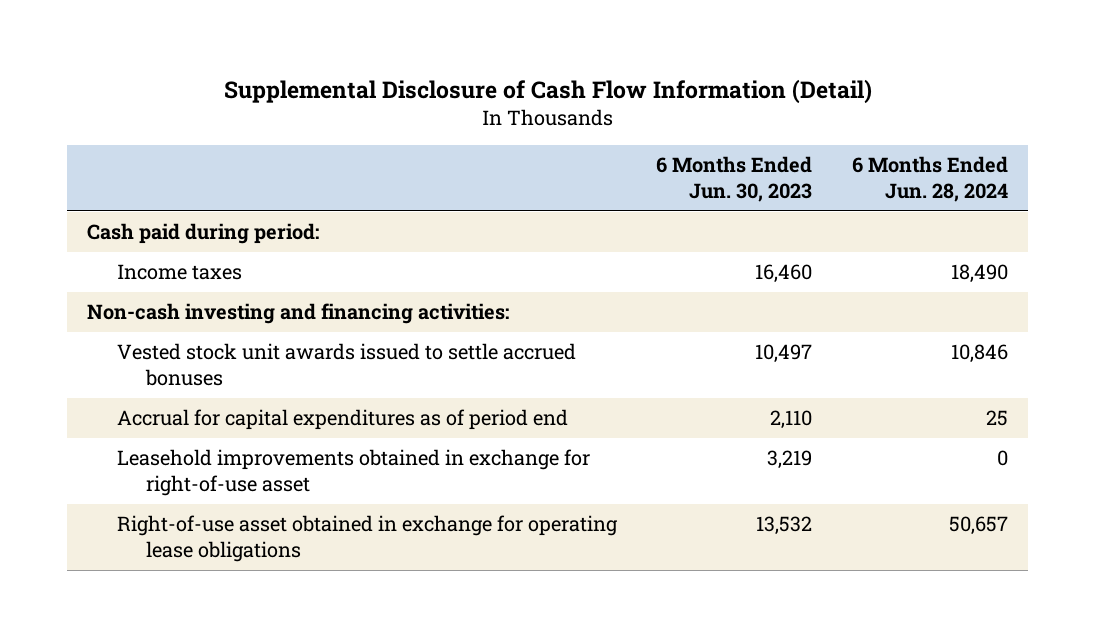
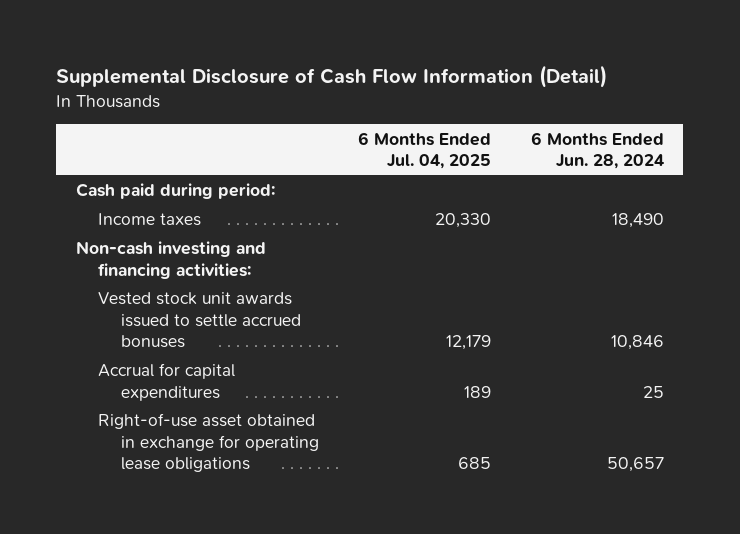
[656,156,813,202] 6 Months Ended Jun. 30, 2023 -> none
none -> [358,131,492,170] 6 Months Ended Jul. 04, 2025
[116,449,590,496] Leasehold improvements obtained in exchange for right-of-use asset -> none
[116,409,568,431] Accrual for capital expenditures as of period end -> [98,363,236,401] Accrual for capital expenditures

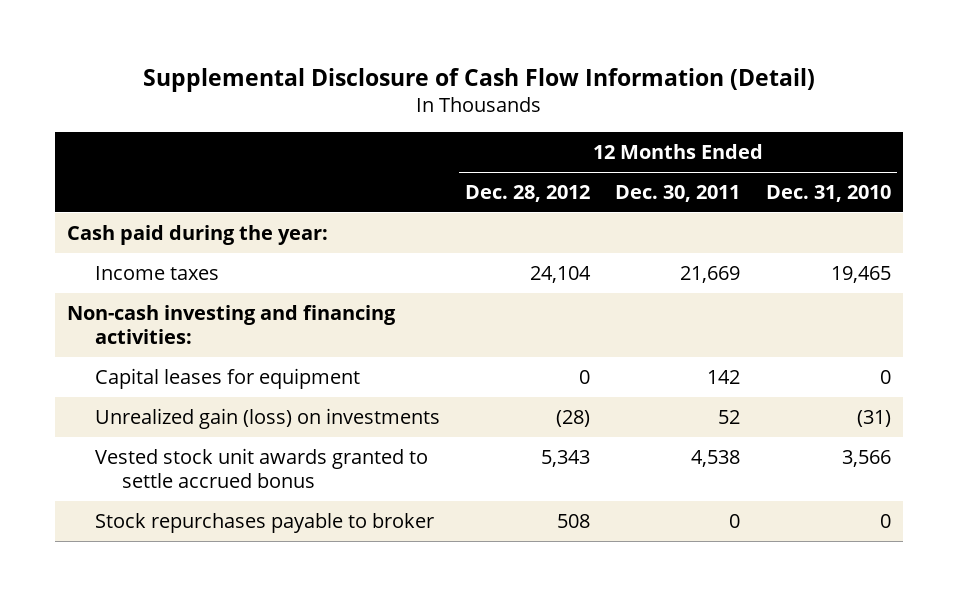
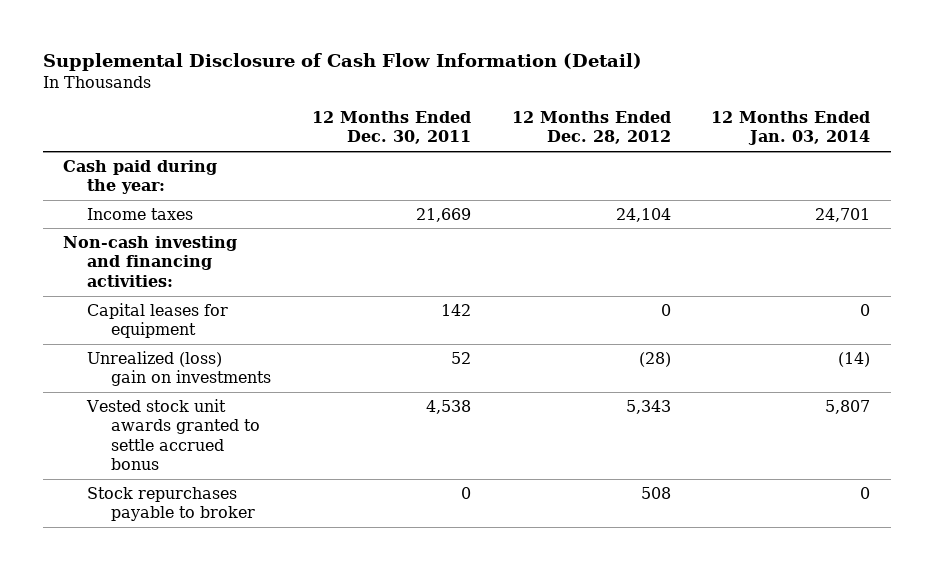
[765,185,891,203] Dec. 31, 2010 -> none
none -> [711,110,871,146] 12 Months Ended Jan. 03, 2014
[94,407,440,429] Unrealized gain (loss) on investments -> [87,350,272,387] Unrealized (loss) gain on investments

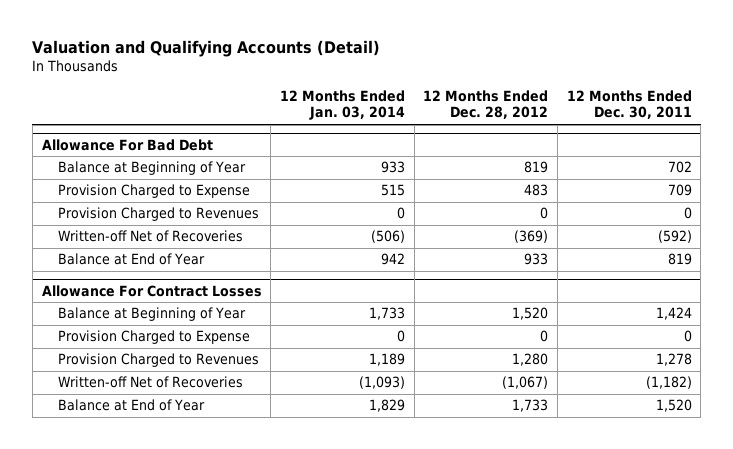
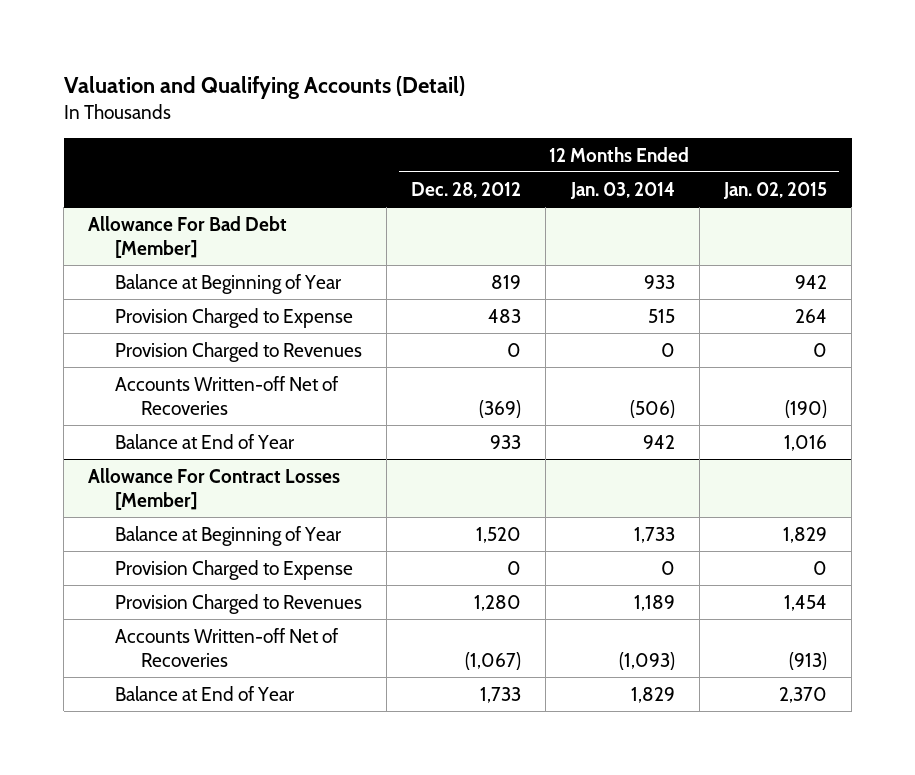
[566,90,692,120] 12 Months Ended Dec. 30, 2011 -> none
none -> [722,181,827,199] Jan. 02, 2015
[41,138,213,151] Allowance For Bad Debt -> [88,215,288,258] Allowance For Bad Debt [Member]
[57,230,243,243] Written-off Net of Recoveries -> [114,375,339,415] Accounts Written-off Net of Recoveries
[41,284,262,297] Allowance For Contract Losses -> [88,467,341,510] Allowance For Contract Losses [Member]
[57,376,243,389] Written-off Net of Recoveries -> [114,627,339,667] Accounts Written-off Net of Recoveries

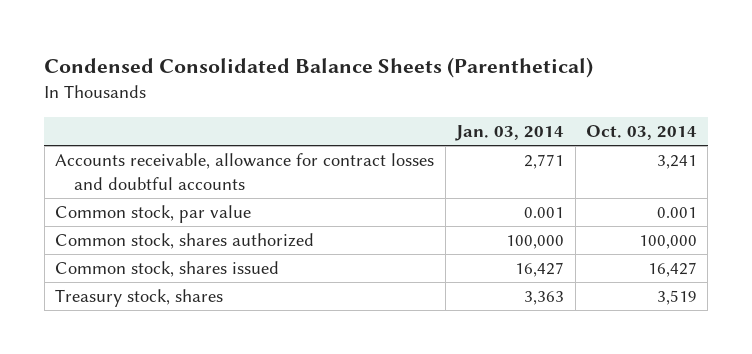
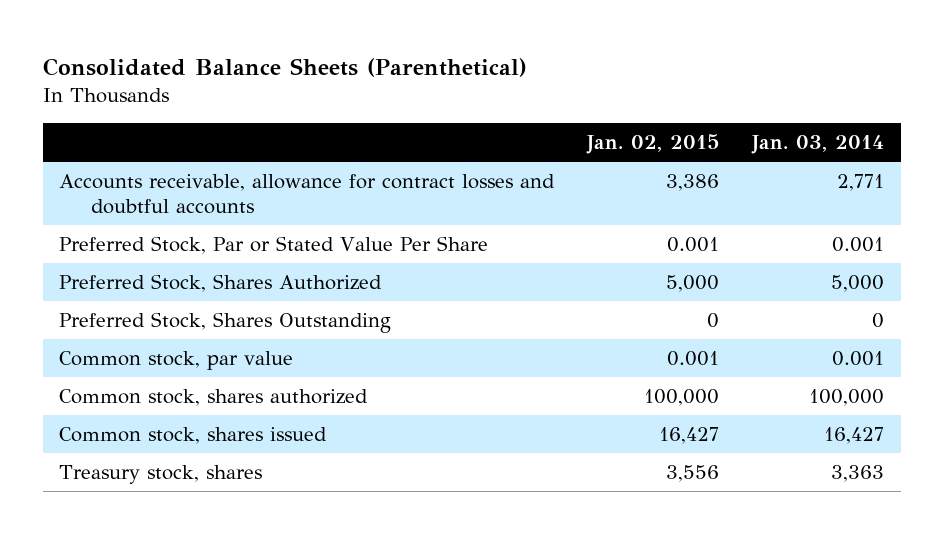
[44,57,594,79] Condensed Consolidated Balance Sheets (Parenthetical) -> [43,57,528,77] Consolidated Balance Sheets (Parenthetical)
[585,125,697,141] Oct. 03, 2014 -> none
none -> [586,133,720,154] Jan. 02, 2015
none -> [59,236,489,255] Preferred Stock, Par or Stated Value Per Share
none -> [59,274,383,293] Preferred Stock, Shares Authorized
none -> [59,312,392,334] Preferred Stock, Shares Outstanding

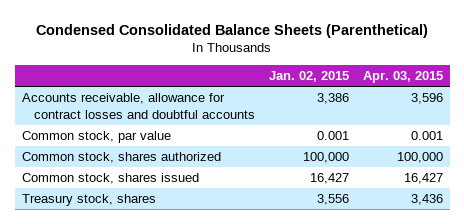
[43,57,528,77] Consolidated Balance Sheets (Parenthetical) -> [36,23,429,38] Condensed Consolidated Balance Sheets (Parenthetical)
[751,134,885,154] Jan. 03, 2014 -> none
none -> [362,70,443,83] Apr. 03, 2015
[59,236,489,255] Preferred Stock, Par or Stated Value Per Share -> none
[59,274,383,293] Preferred Stock, Shares Authorized -> none
[59,312,392,334] Preferred Stock, Shares Outstanding -> none

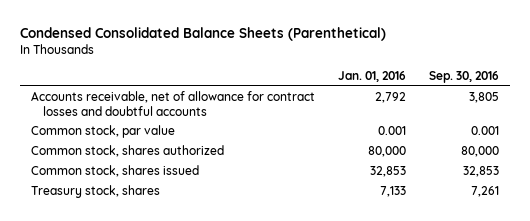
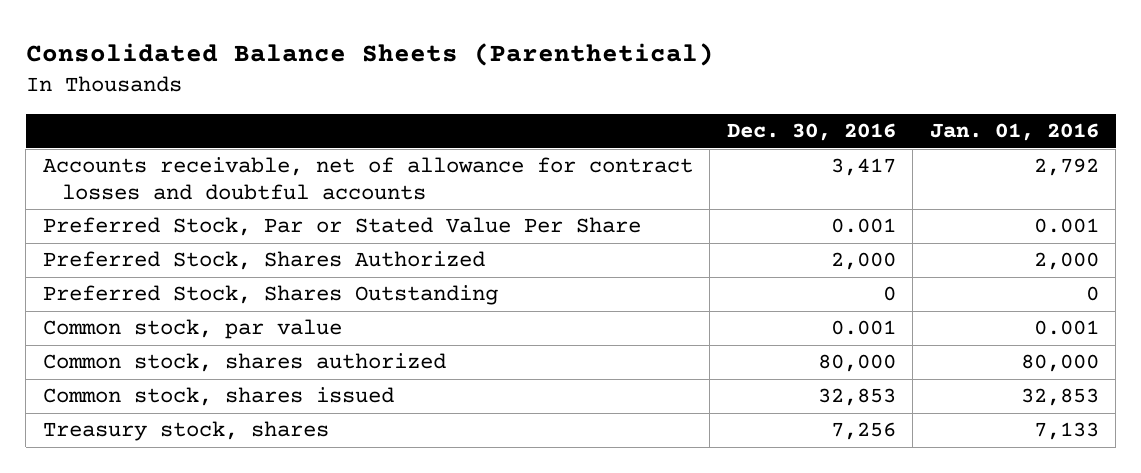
[19,27,386,42] Condensed Consolidated Balance Sheets (Parenthetical) -> [25,42,714,66] Consolidated Balance Sheets (Parenthetical)
[429,70,500,83] Sep. 30, 2016 -> none
none -> [726,123,896,142] Dec. 30, 2016
none -> [42,217,641,237] Preferred Stock, Par or Stated Value Per Share
none -> [42,251,485,271] Preferred Stock, Shares Authorized
none -> [42,285,498,306] Preferred Stock, Shares Outstanding

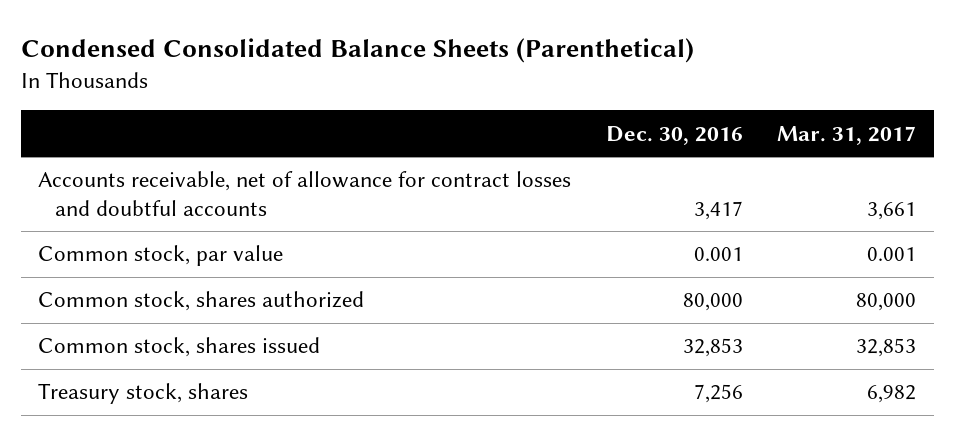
[25,42,714,66] Consolidated Balance Sheets (Parenthetical) -> [21,37,695,63] Condensed Consolidated Balance Sheets (Parenthetical)
[929,123,1099,142] Jan. 01, 2016 -> none
none -> [777,125,917,145] Mar. 31, 2017
[42,217,641,237] Preferred Stock, Par or Stated Value Per Share -> none
[42,251,485,271] Preferred Stock, Shares Authorized -> none
[42,285,498,306] Preferred Stock, Shares Outstanding -> none

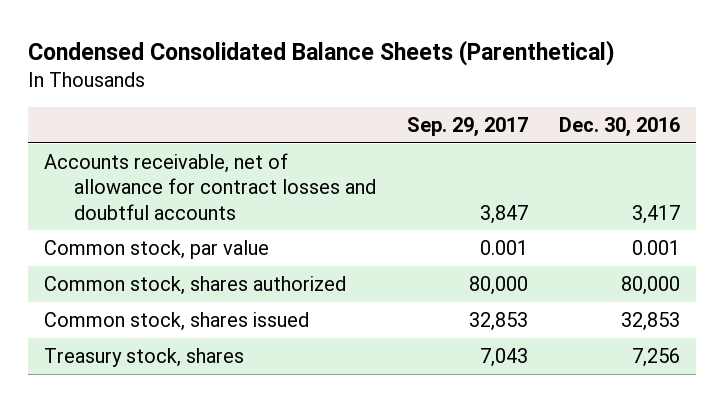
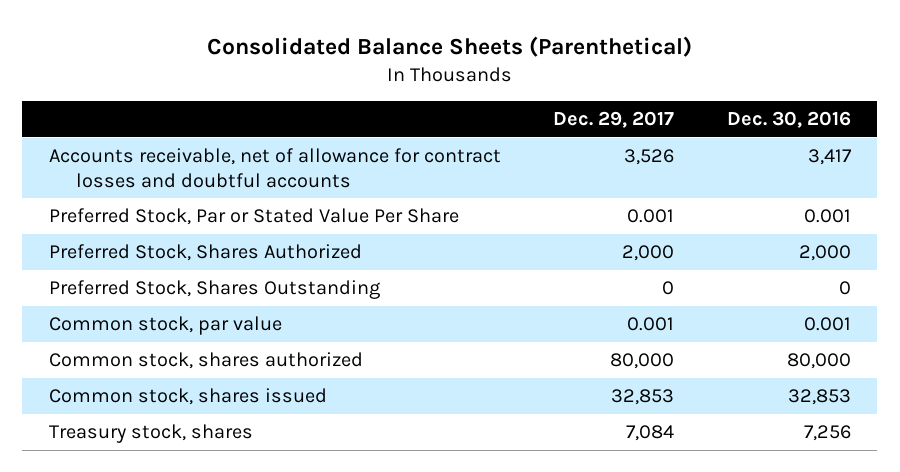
[28,39,616,66] Condensed Consolidated Balance Sheets (Parenthetical) -> [206,35,692,57] Consolidated Balance Sheets (Parenthetical)
[407,117,529,138] Sep. 29, 2017 -> none
none -> [553,110,675,128] Dec. 29, 2017
none -> [48,208,459,226] Preferred Stock, Par or Stated Value Per Share
none -> [48,244,362,262] Preferred Stock, Shares Authorized
none -> [48,280,380,300] Preferred Stock, Shares Outstanding

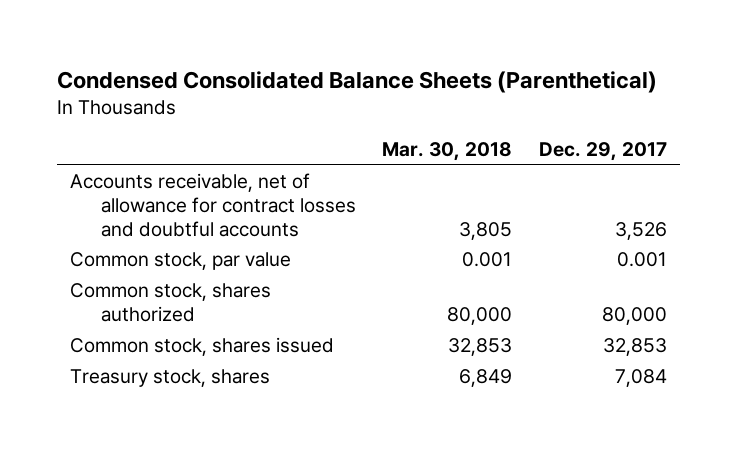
[206,35,692,57] Consolidated Balance Sheets (Parenthetical) -> [57,70,658,93] Condensed Consolidated Balance Sheets (Parenthetical)
[726,110,851,128] Dec. 30, 2016 -> none
none -> [382,141,513,161] Mar. 30, 2018
[48,208,459,226] Preferred Stock, Par or Stated Value Per Share -> none
[48,244,362,262] Preferred Stock, Shares Authorized -> none
[48,280,380,300] Preferred Stock, Shares Outstanding -> none

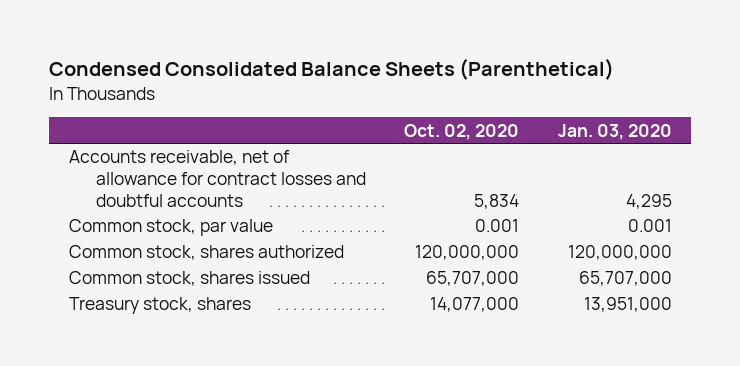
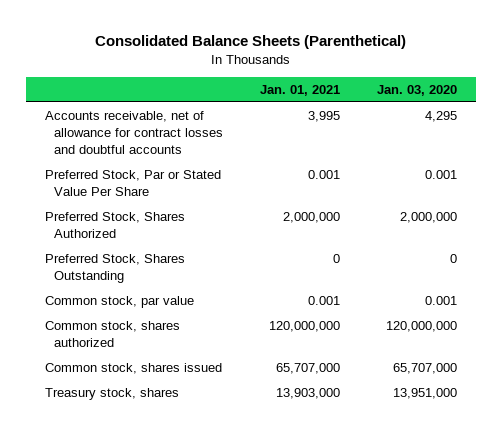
[49,58,615,81] Condensed Consolidated Balance Sheets (Parenthetical) -> [95,35,407,50] Consolidated Balance Sheets (Parenthetical)
[404,123,520,140] Oct. 02, 2020 -> none
none -> [260,84,341,96] Jan. 01, 2021
none -> [44,170,221,196] Preferred Stock, Par or Stated Value Per Share
none -> [44,212,185,238] Preferred Stock, Shares Authorized
none -> [44,254,185,283] Preferred Stock, Shares Outstanding

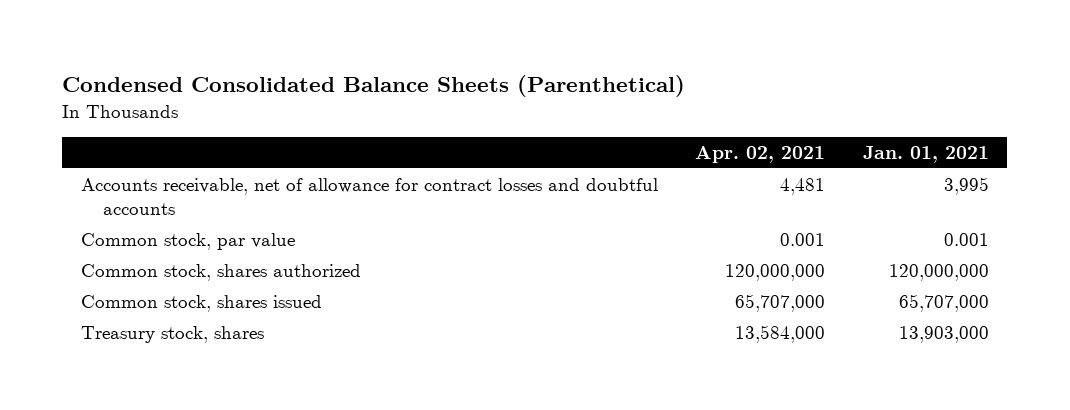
[95,35,407,50] Consolidated Balance Sheets (Parenthetical) -> [62,74,686,97] Condensed Consolidated Balance Sheets (Parenthetical)
[377,84,458,96] Jan. 03, 2020 -> none
none -> [695,145,826,163] Apr. 02, 2021
[44,170,221,196] Preferred Stock, Par or Stated Value Per Share -> none
[44,212,185,238] Preferred Stock, Shares Authorized -> none
[44,254,185,283] Preferred Stock, Shares Outstanding -> none

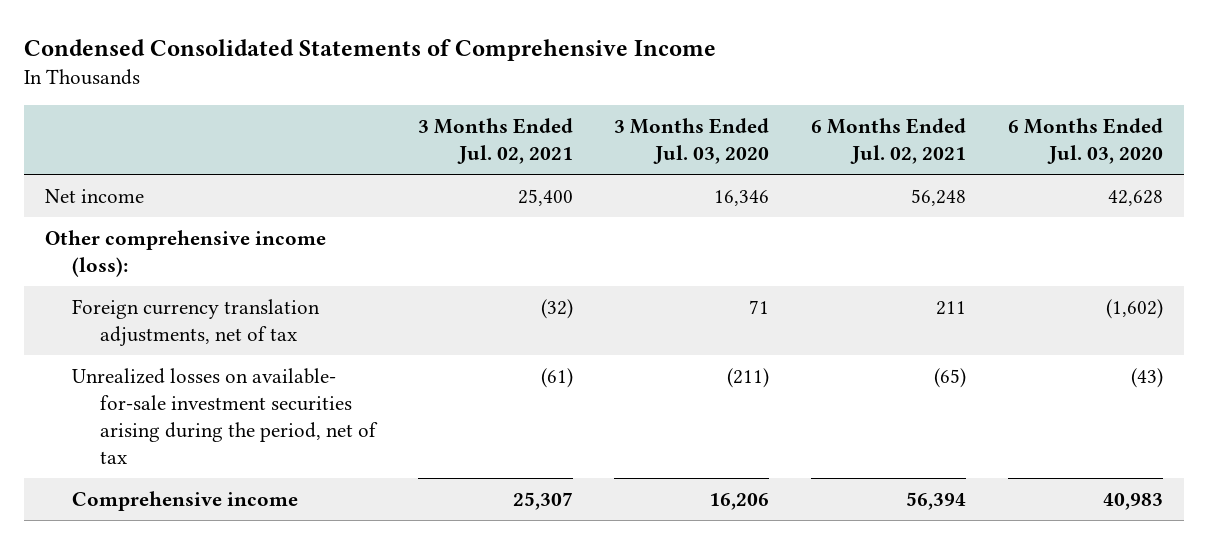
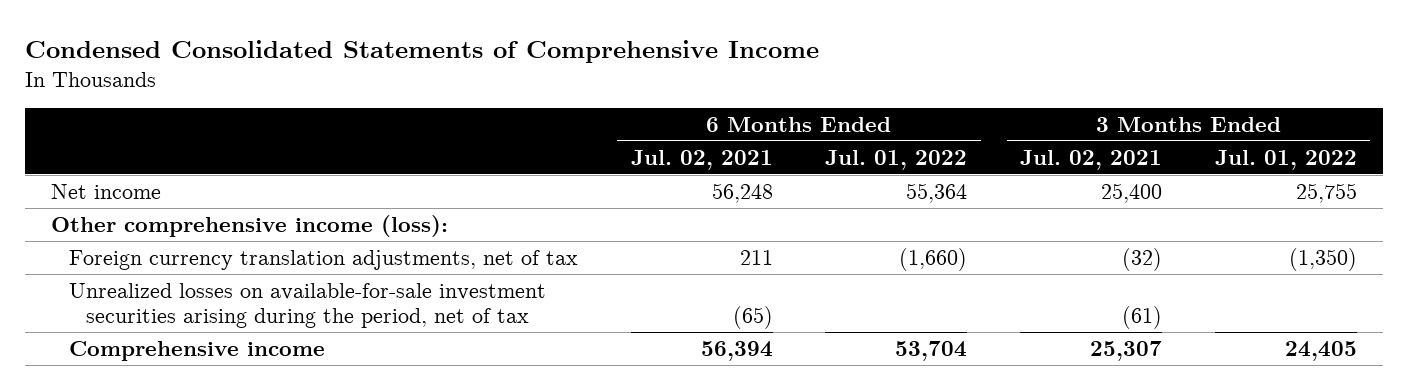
[614,117,770,164] 3 Months Ended Jul. 03, 2020 -> none
[1008,117,1164,164] 6 Months Ended Jul. 03, 2020 -> none
none -> [825,149,968,170] Jul. 01, 2022
none -> [1215,149,1358,170] Jul. 01, 2022
[72,367,378,464] Unrealized losses on available- for-sale investment securities arising during the period, net of tax -> [68,282,546,328] Unrealized losses on available-for-sale investment securities arising during the period, net of tax

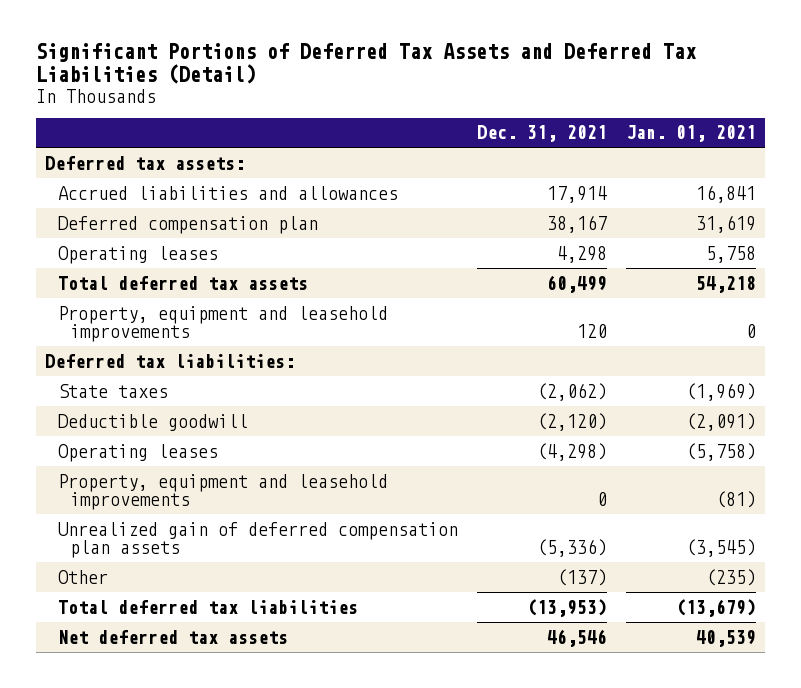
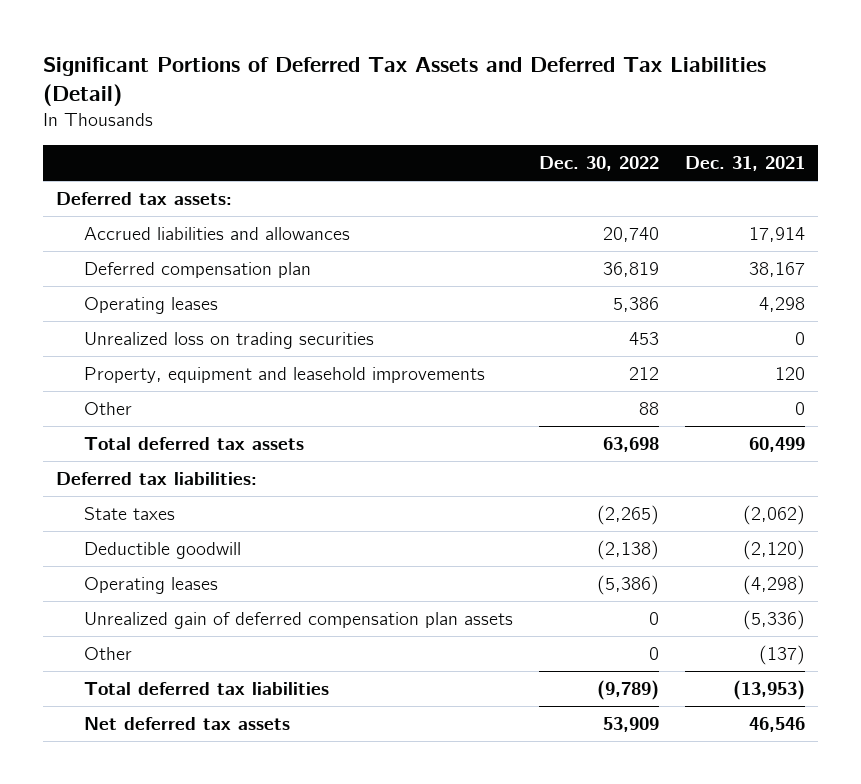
[625,125,756,143] Jan. 01, 2021 -> none
none -> [539,156,660,172] Dec. 30, 2022
none -> [84,332,375,350] Unrealized loss on trading securities
none -> [84,402,133,416] Other
[57,275,308,290] Total deferred tax assets -> [84,437,305,451] Total deferred tax assets
[57,473,388,511] Property, equipment and leasehold improvements -> none

